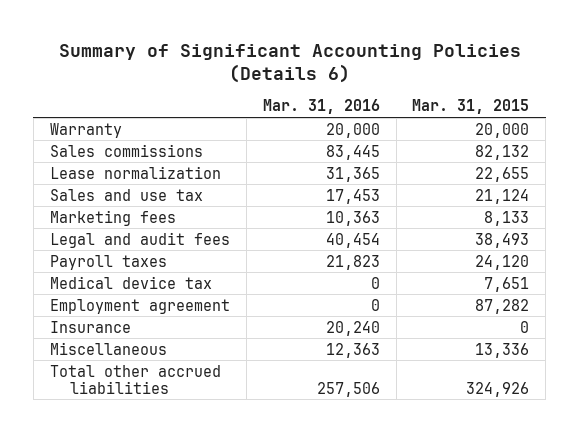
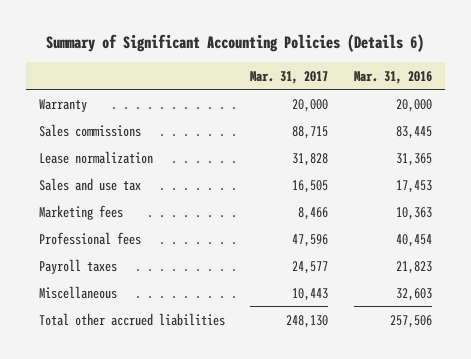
[412,99,530,115] Mar. 31, 2015 -> none
none -> [250,70,329,84] Mar. 31, 2017
[49,231,230,248] Legal and audit fees -> [38,231,141,245] Professional fees
[49,275,212,289] Medical device tax -> none
[49,298,230,314] Employment agreement -> none
[49,320,131,333] Insurance -> none
[325,342,380,358] 12,363 -> [395,287,432,301] 32,603

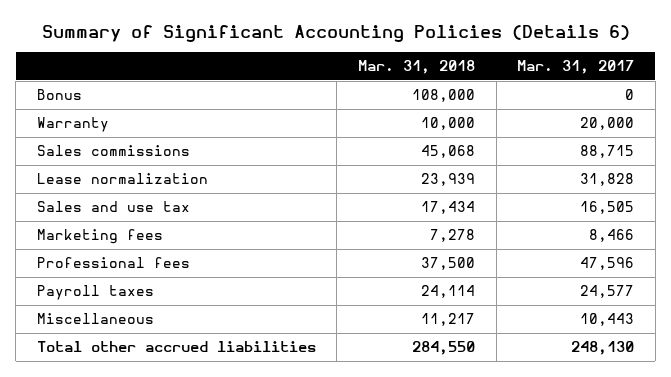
[353,70,432,84] Mar. 31, 2016 -> none
none -> [358,60,476,75] Mar. 31, 2018
none -> [36,89,82,101] Bonus

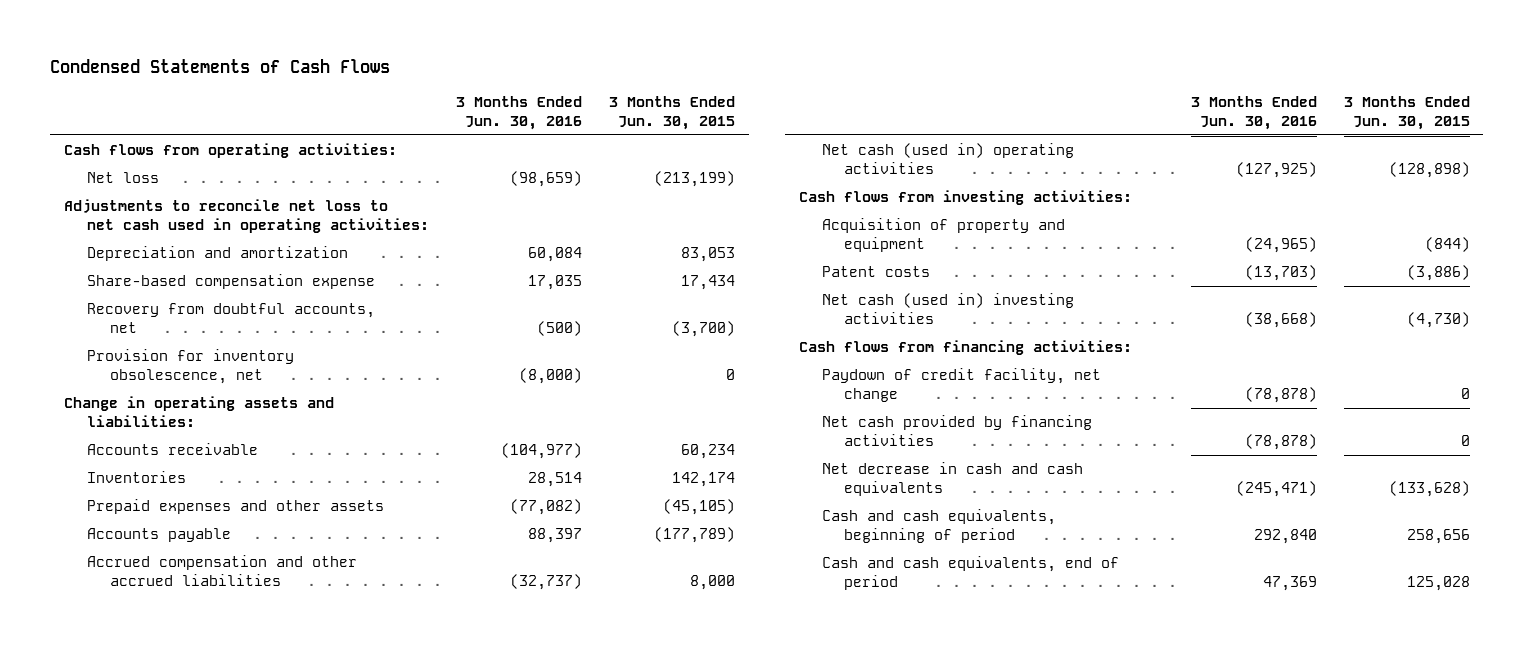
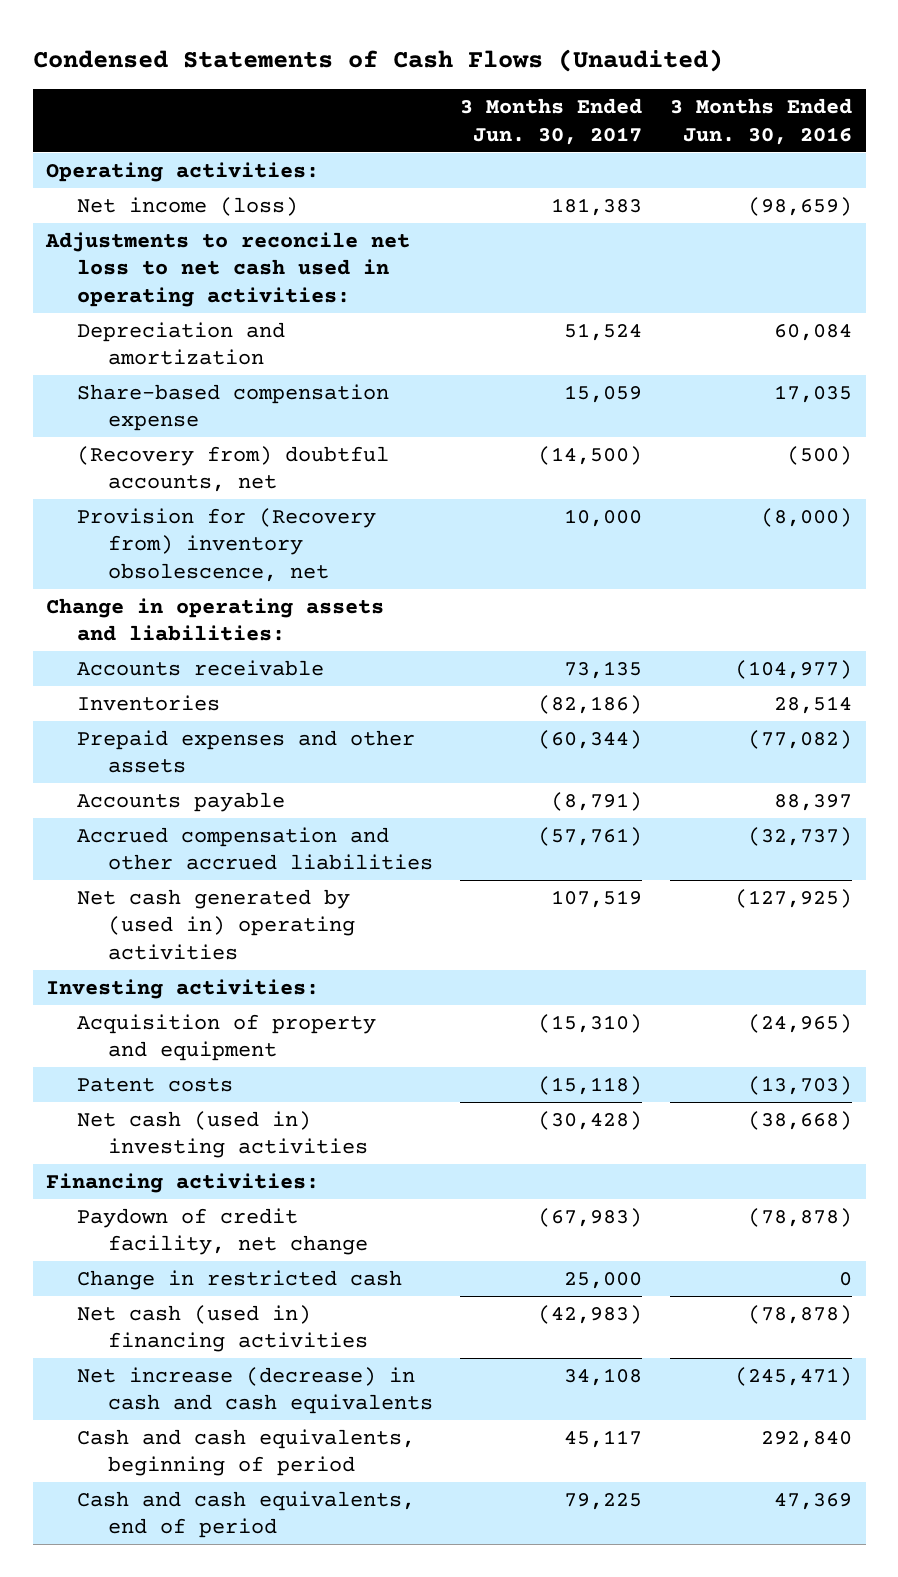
[50,59,391,74] Condensed Statements of Cash Flows -> [32,48,723,72] Condensed Statements of Cash Flows (Unaudited)
[608,95,735,130] 3 Months Ended Jun. 30, 2015 -> none
none -> [460,97,643,145] 3 Months Ended Jun. 30, 2017
[63,143,397,159] Cash flows from operating activities: -> [46,161,320,182] Operating activities:
[86,172,159,184] Net loss -> [77,196,299,216] Net income (loss)
[86,303,375,334] Recovery from doubtful accounts, net -> [77,445,390,493] (Recovery from) doubtful accounts, net
[86,349,294,385] Provision for inventory obsolescence, net -> [77,507,377,582] Provision for (Recovery from) inventory obsolescence, net
[821,143,1074,175] Net cash (used in) operating activities -> [77,888,355,960] Net cash generated by (used in) operating activities
[798,190,1132,206] Cash flows from investing activities: -> [46,978,320,999] Investing activities:
[798,340,1132,356] Cash flows from financing activities: -> [46,1172,320,1193] Financing activities:
none -> [77,1269,403,1290] Change in restricted cash
[821,415,1092,447] Net cash provided by financing activities -> [77,1304,368,1353] Net cash (used in) financing activities
[821,462,1083,497] Net decrease in cash and cash equivalents -> [77,1366,433,1415] Net increase (decrease) in cash and cash equivalents

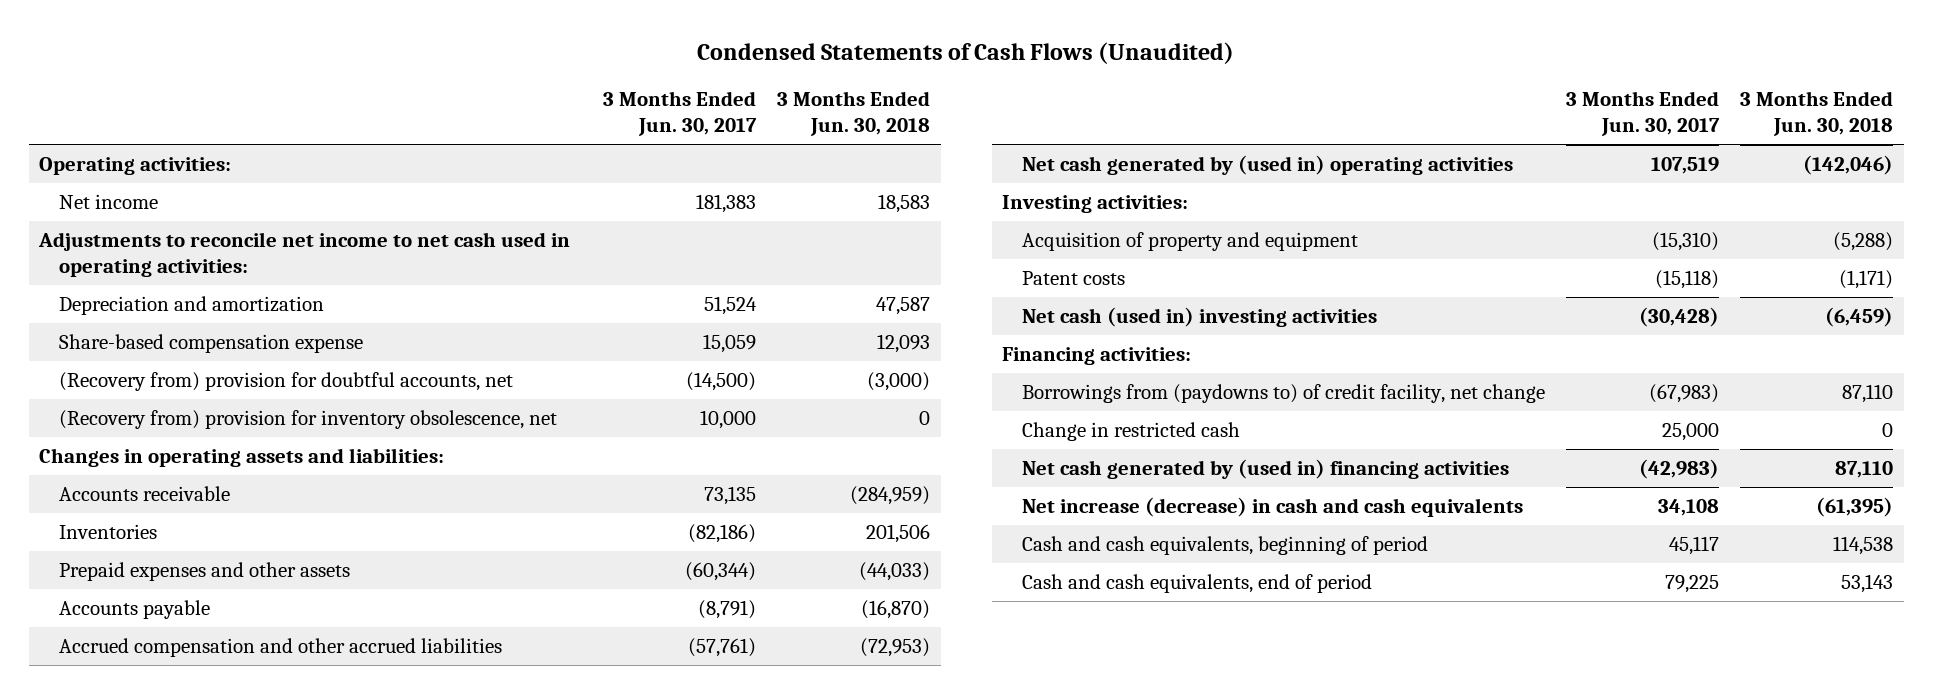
[669,97,852,145] 3 Months Ended Jun. 30, 2016 -> none
none -> [777,91,931,137] 3 Months Ended Jun. 30, 2018
[77,196,299,216] Net income (loss) -> [58,193,158,209] Net income
[45,231,411,307] Adjustments to reconcile net loss to net cash used in operating activities: -> [38,231,571,278] Adjustments to reconcile net income to net cash used in operating activities:
[77,445,390,493] (Recovery from) doubtful accounts, net -> [58,371,513,391] (Recovery from) provision for doubtful accounts, net
[77,507,377,582] Provision for (Recovery from) inventory obsolescence, net -> [58,409,557,429] (Recovery from) provision for inventory obsolescence, net
[46,597,385,642] Change in operating assets and liabilities: -> [39,447,445,467] Changes in operating assets and liabilities:
[77,1207,368,1256] Paydown of credit facility, net change -> [1021,383,1545,403] Borrowings from (paydowns to) of credit facility, net change
[77,1304,368,1353] Net cash (used in) financing activities -> [1021,458,1509,479] Net cash generated by (used in) financing activities

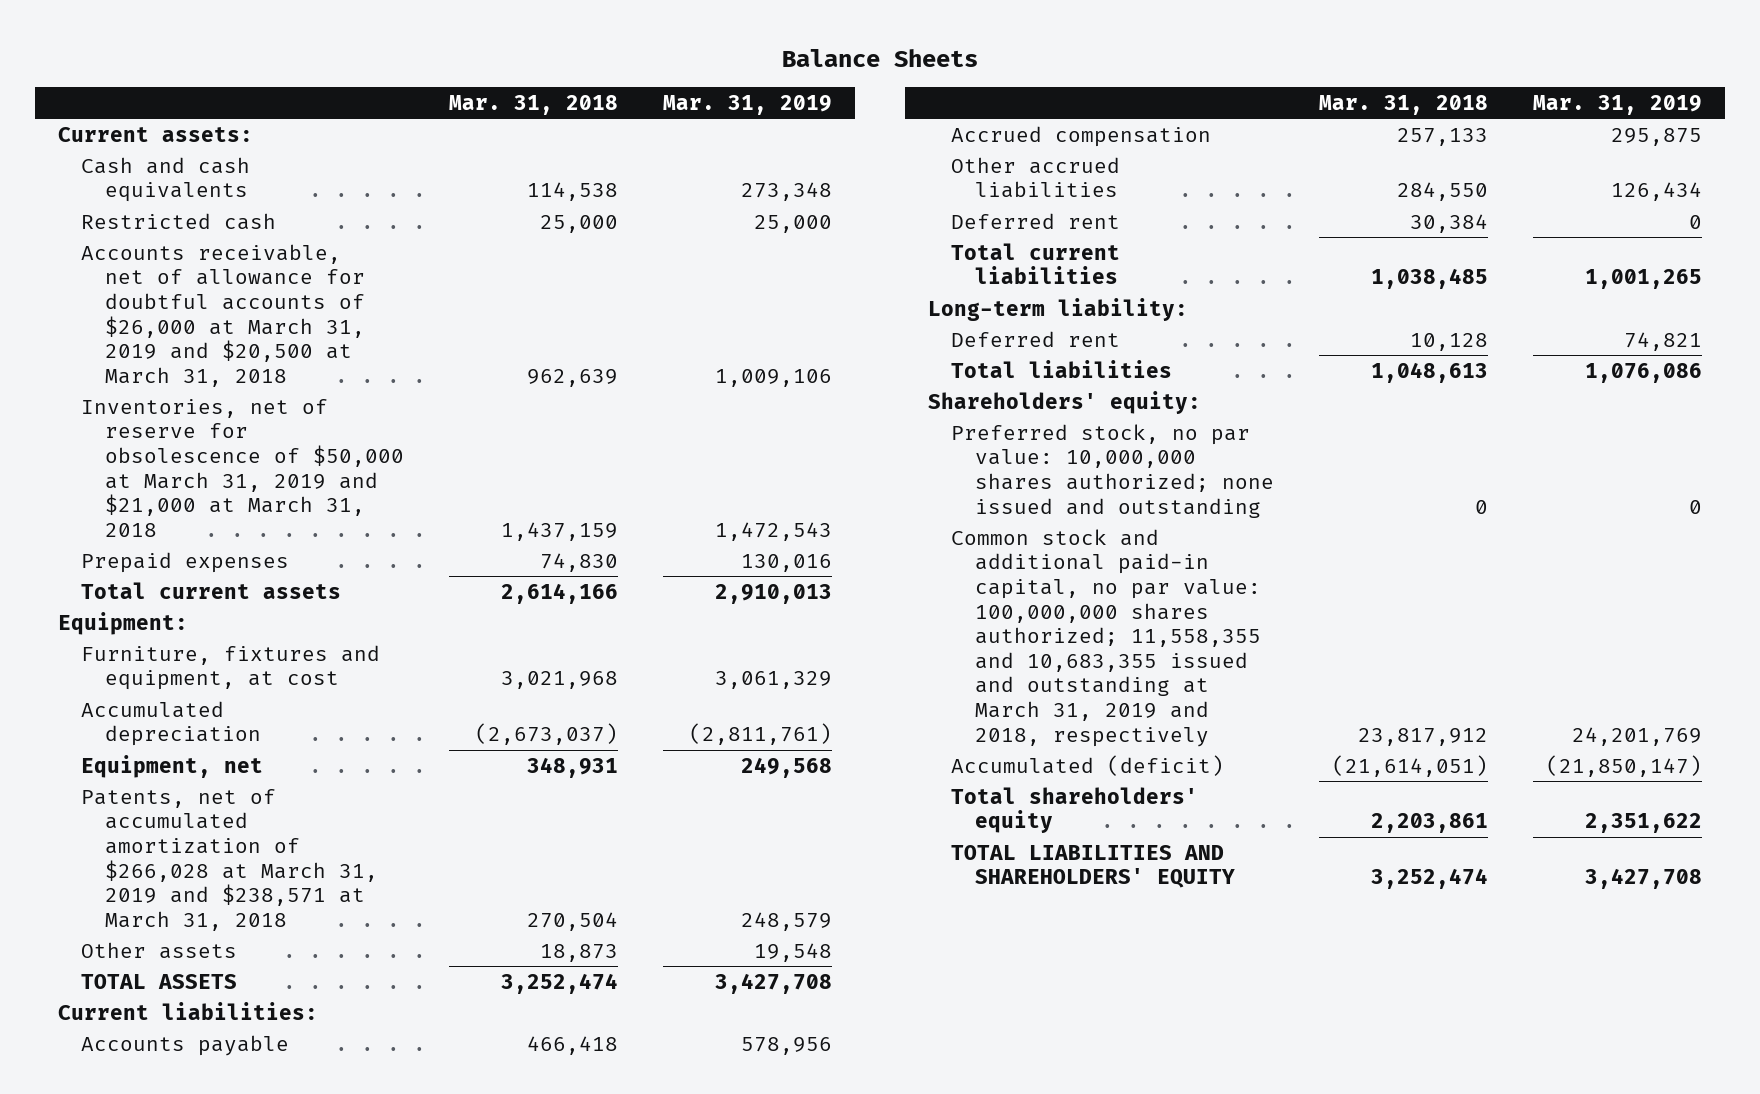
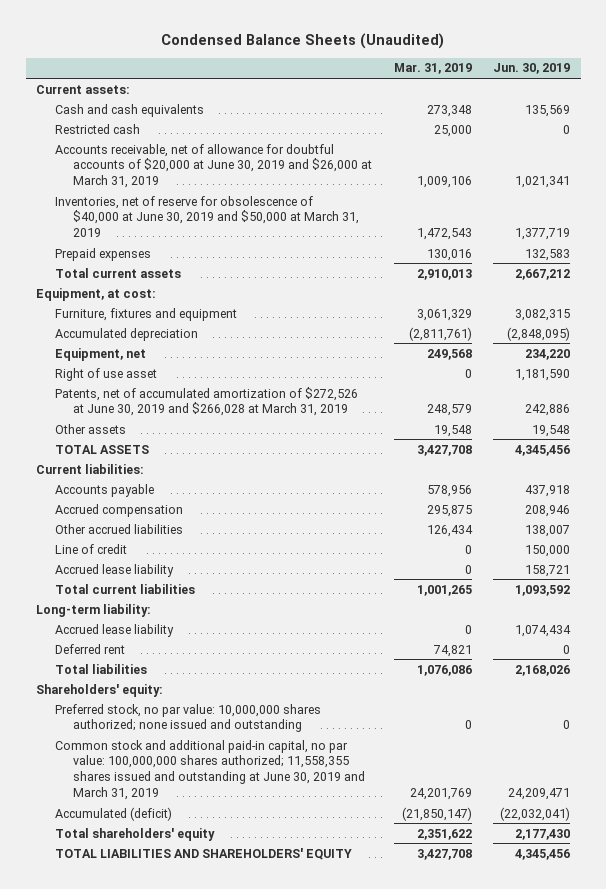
[782,48,979,67] Balance Sheets -> [161,33,445,50] Condensed Balance Sheets (Unaudited)
[448,94,618,115] Mar. 31, 2018 -> none
none -> [492,63,570,75] Jun. 30, 2019
[81,243,365,387] Accounts receivable, net of allowance for doubtful accounts of $26,000 at March 31, 2019 and $20,500 at March 31, 2018 -> [54,143,373,189] Accounts receivable, net of allowance for doubtful accounts of $20,000 at June 30, 2019 and $26,000 at March 31, 2019
[81,398,404,537] Inventories, net of reserve for obsolescence of $50,000 at March 31, 2019 and $21,000 at March 31, 2018 -> [54,195,360,238] Inventories, net of reserve for obsolescence of $40,000 at June 30, 2019 and $50,000 at March 31, 2019
[58,611,189,635] Equipment: -> [36,287,157,301] Equipment, at cost:
[81,644,381,691] Furniture, fixtures and equipment, at cost -> [54,307,237,321] Furniture, fixtures and equipment
none -> [54,367,157,381] Right of use asset
[81,788,378,931] Patents, net of accumulated amortization of $266,028 at March 31, 2019 and $238,571 at March 31, 2018 -> [54,386,358,417] Patents, net of accumulated amortization of $272,526 at June 30, 2019 and $266,028 at March 31, 2019
[951,212,1121,229] Deferred rent -> none
none -> [54,543,127,554] Line of credit
none -> [54,563,174,577] Accrued lease liability
none -> [54,623,174,637] Accrued lease liability
[951,528,1261,747] Common stock and additional paid-in capital, no par value: 100,000,000 shares authorized; 11,558,355 and 10,683,355 issued and outstanding at March 31, 2019 and 2018, respectively -> [54,739,366,801] Common stock and additional paid-in capital, no par value: 100,000,000 shares authorized; 11,558,355 shares issued and outstanding at June 30, 2019 and March 31, 2019

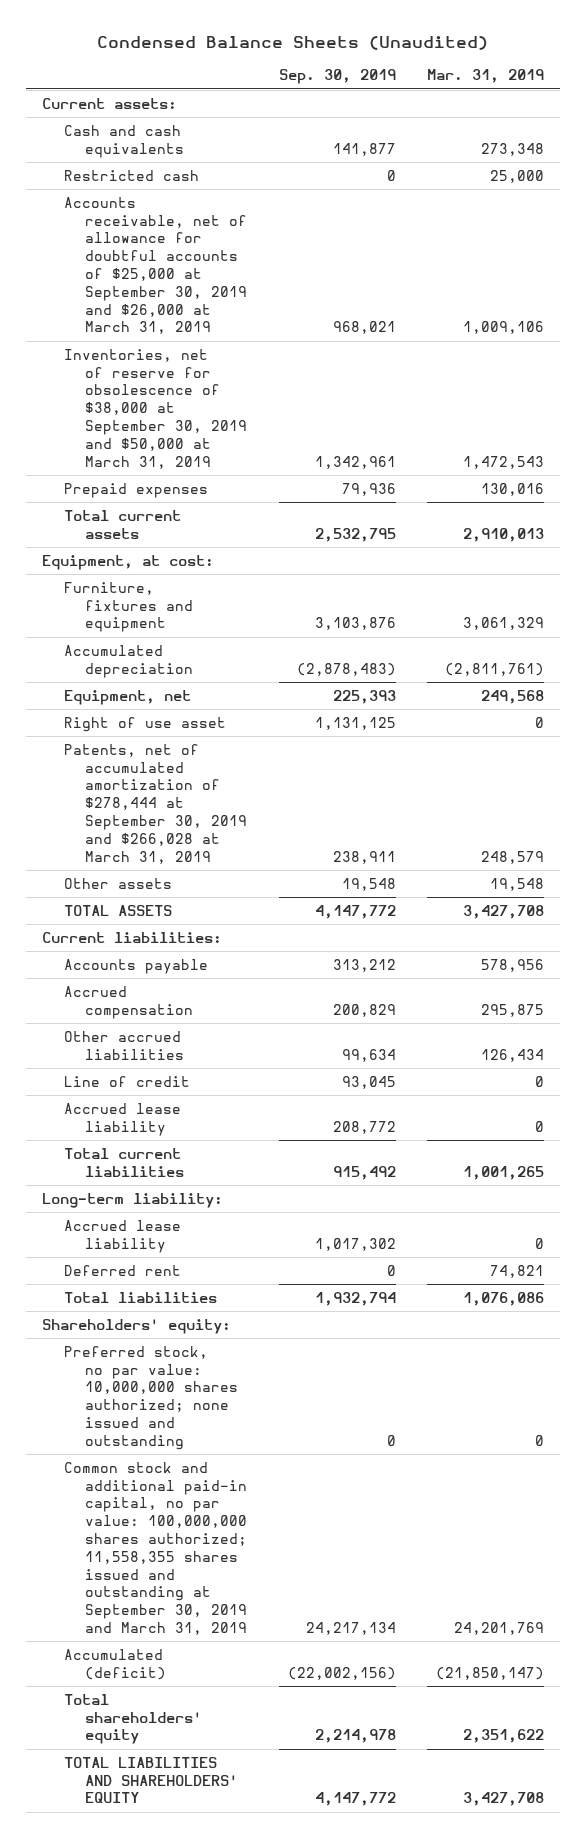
[492,63,570,75] Jun. 30, 2019 -> none
none -> [278,69,396,85] Sep. 30, 2019
[54,143,373,189] Accounts receivable, net of allowance for doubtful accounts of $20,000 at June 30, 2019 and $26,000 at March 31, 2019 -> [63,196,247,335] Accounts receivable, net of allowance for doubtful accounts of $25,000 at September 30, 2019 and $26,000 at March 31, 2019
[54,195,360,238] Inventories, net of reserve for obsolescence of $40,000 at June 30, 2019 and $50,000 at March 31, 2019 -> [63,348,247,469] Inventories, net of reserve for obsolescence of $38,000 at September 30, 2019 and $50,000 at March 31, 2019
[54,386,358,417] Patents, net of accumulated amortization of $272,526 at June 30, 2019 and $266,028 at March 31, 2019 -> [63,743,247,864] Patents, net of accumulated amortization of $278,444 at September 30, 2019 and $266,028 at March 31, 2019
[54,739,366,801] Common stock and additional paid-in capital, no par value: 100,000,000 shares authorized; 11,558,355 shares issued and outstanding at June 30, 2019 and March 31, 2019 -> [63,1461,247,1635] Common stock and additional paid-in capital, no par value: 100,000,000 shares authorized; 11,558,355 shares issued and outstanding at September 30, 2019 and March 31, 2019

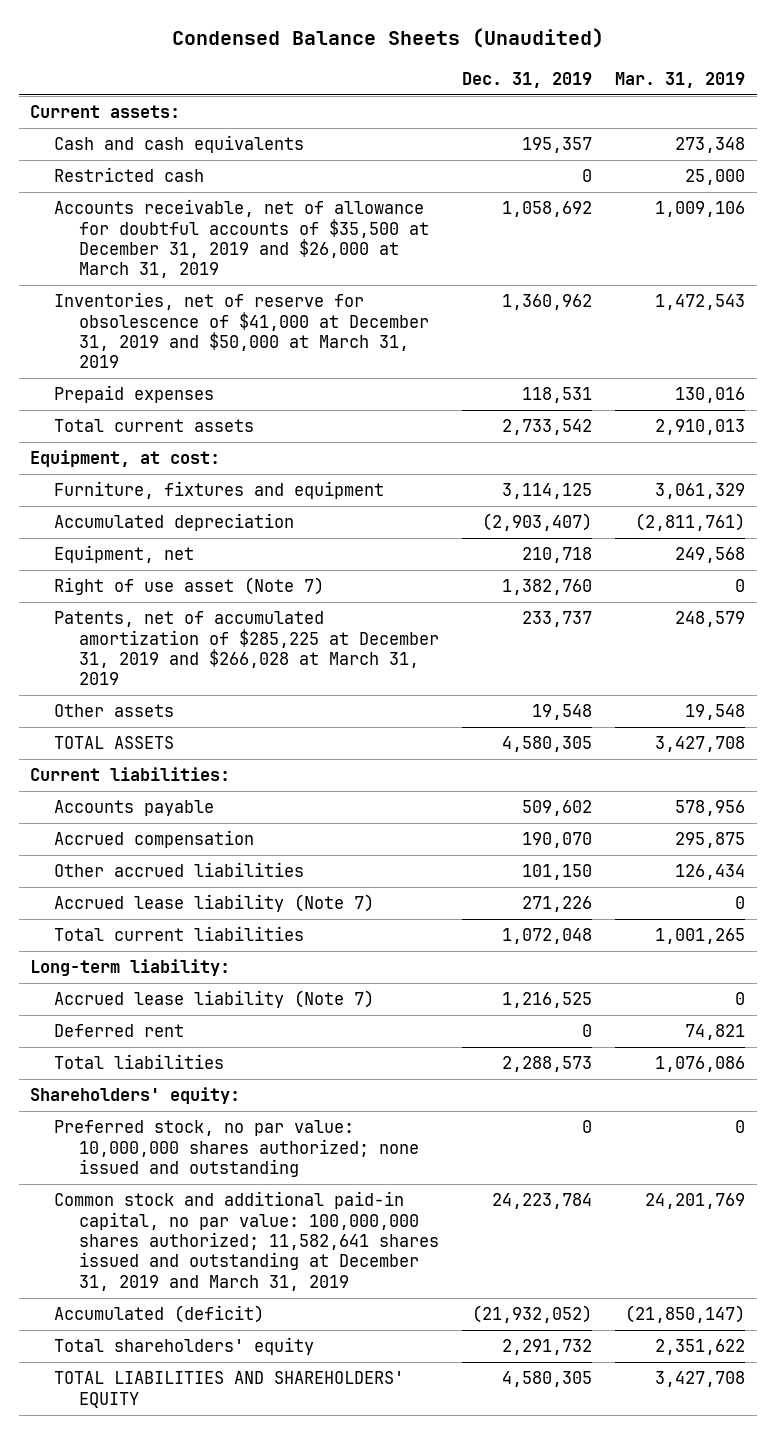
[278,69,396,85] Sep. 30, 2019 -> none
none -> [461,71,592,88] Dec. 31, 2019
[63,196,247,335] Accounts receivable, net of allowance for doubtful accounts of $25,000 at September 30, 2019 and $26,000 at March 31, 2019 -> [54,199,429,279] Accounts receivable, net of allowance for doubtful accounts of $35,500 at December 31, 2019 and $26,000 at March 31, 2019
[63,348,247,469] Inventories, net of reserve for obsolescence of $38,000 at September 30, 2019 and $50,000 at March 31, 2019 -> [54,292,429,369] Inventories, net of reserve for obsolescence of $41,000 at December 31, 2019 and $50,000 at March 31, 2019
[63,716,226,732] Right of use asset -> [54,577,325,596] Right of use asset (Note 7)
[63,743,247,864] Patents, net of accumulated amortization of $278,444 at September 30, 2019 and $266,028 at March 31, 2019 -> [54,611,439,686] Patents, net of accumulated amortization of $285,225 at December 31, 2019 and $266,028 at March 31, 2019
[63,1075,190,1087] Line of credit -> none
[63,1102,181,1136] Accrued lease liability -> [54,894,375,913] Accrued lease liability (Note 7)
[63,1219,181,1253] Accrued lease liability -> [54,990,375,1009] Accrued lease liability (Note 7)
[63,1461,247,1635] Common stock and additional paid-in capital, no par value: 100,000,000 shares authorized; 11,558,355 shares issued and outstanding at September 30, 2019 and March 31, 2019 -> [54,1191,439,1291] Common stock and additional paid-in capital, no par value: 100,000,000 shares authorized; 11,582,641 shares issued and outstanding at December 31, 2019 and March 31, 2019

